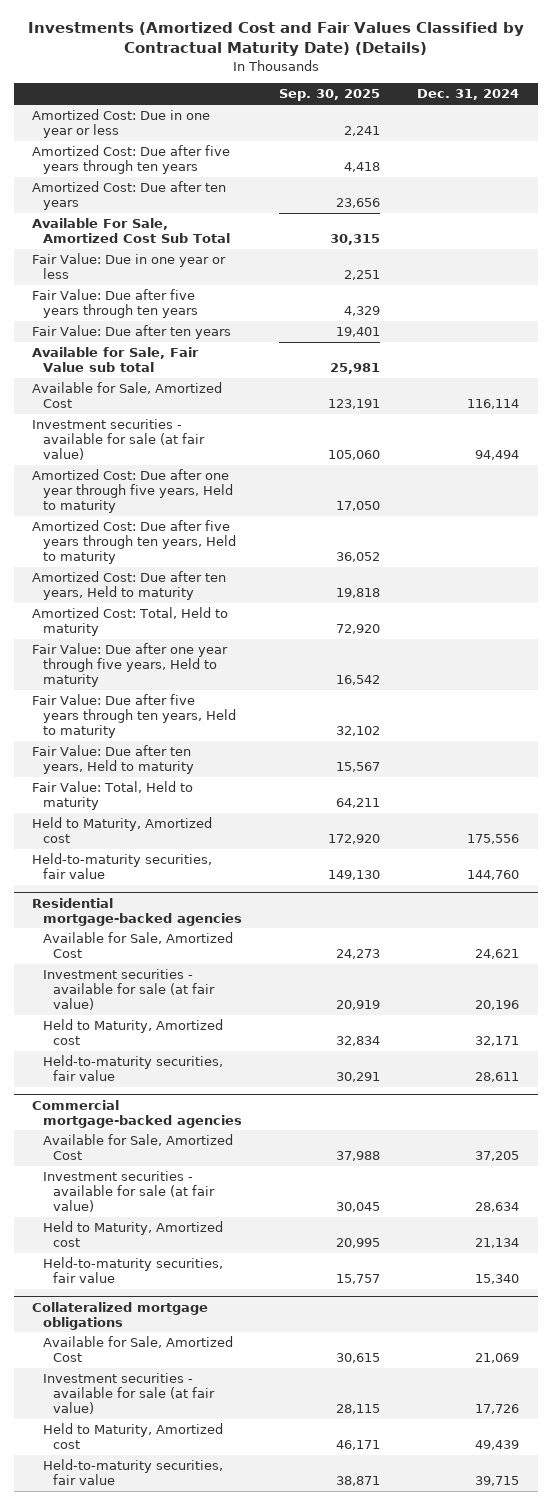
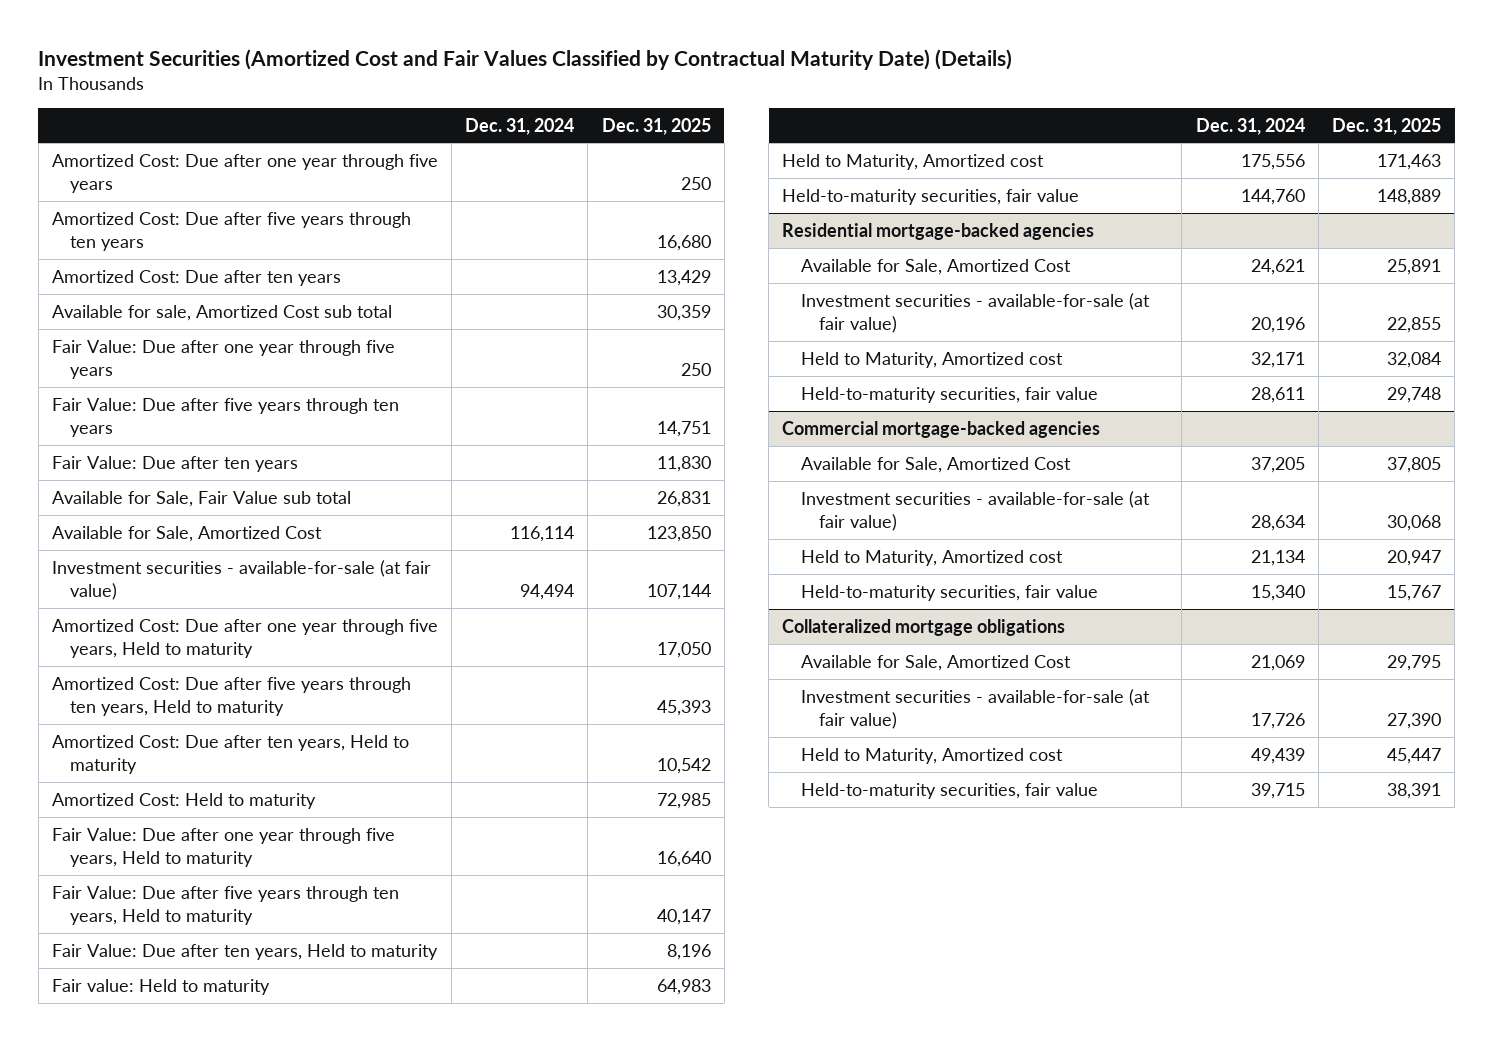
[27,22,524,57] Investments (Amortized Cost and Fair Values Classified by Contractual Maturity Date) (Details) -> [38,48,1013,70] Investment Securities (Amortized Cost and Fair Values Classified by Contractual Maturity Date) (Details)
[279,89,381,102] Sep. 30, 2025 -> none
none -> [601,117,711,135] Dec. 31, 2025
[32,109,211,139] Amortized Cost: Due in one year or less -> none
none -> [51,153,438,193] Amortized Cost: Due after one year through five years
[32,253,227,280] Fair Value: Due in one year or less -> none
[32,218,230,244] Available For Sale, Amortized Cost Sub Total -> [51,304,392,321] Available for sale, Amortized Cost sub total
none -> [51,339,395,379] Fair Value: Due after one year through five years
[32,419,205,461] Investment securities - available for sale (at fair value) -> [51,559,431,600] Investment securities - available-for-sale (at fair value)
[32,607,229,637] Amortized Cost: Total, Held to maturity -> [51,792,316,809] Amortized Cost: Held to maturity
[32,781,194,811] Fair Value: Total, Held to maturity -> [51,978,270,995] Fair value: Held to maturity
[42,969,216,1011] Investment securities - available for sale (at fair value) -> [800,292,1150,333] Investment securities - available-for-sale (at fair value)
[42,1171,216,1213] Investment securities - available for sale (at fair value) -> [800,490,1150,531] Investment securities - available-for-sale (at fair value)
[42,1373,216,1415] Investment securities - available for sale (at fair value) -> [800,688,1150,729] Investment securities - available-for-sale (at fair value)

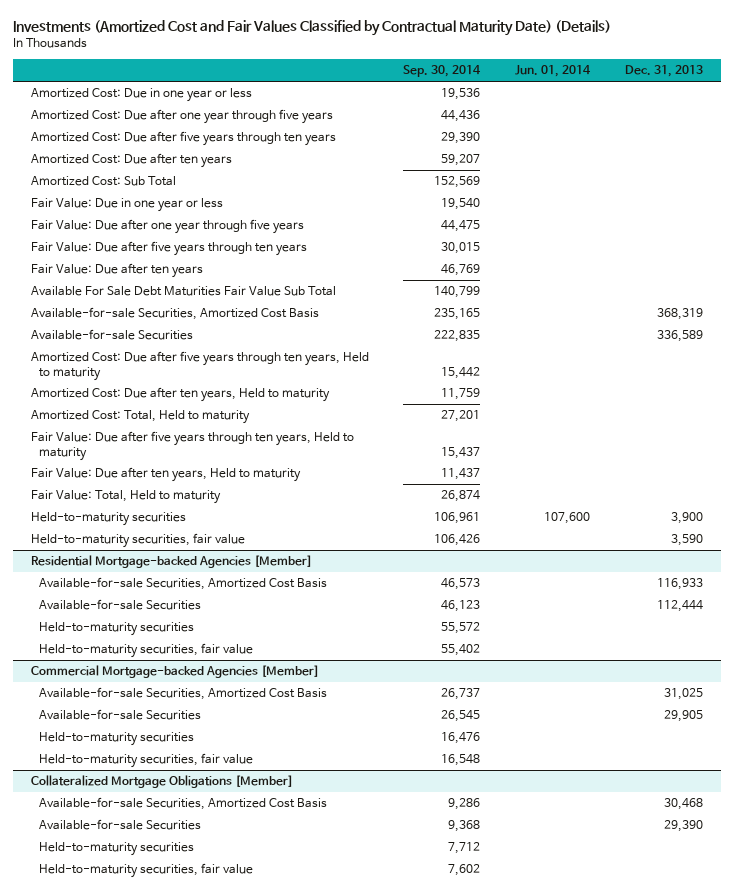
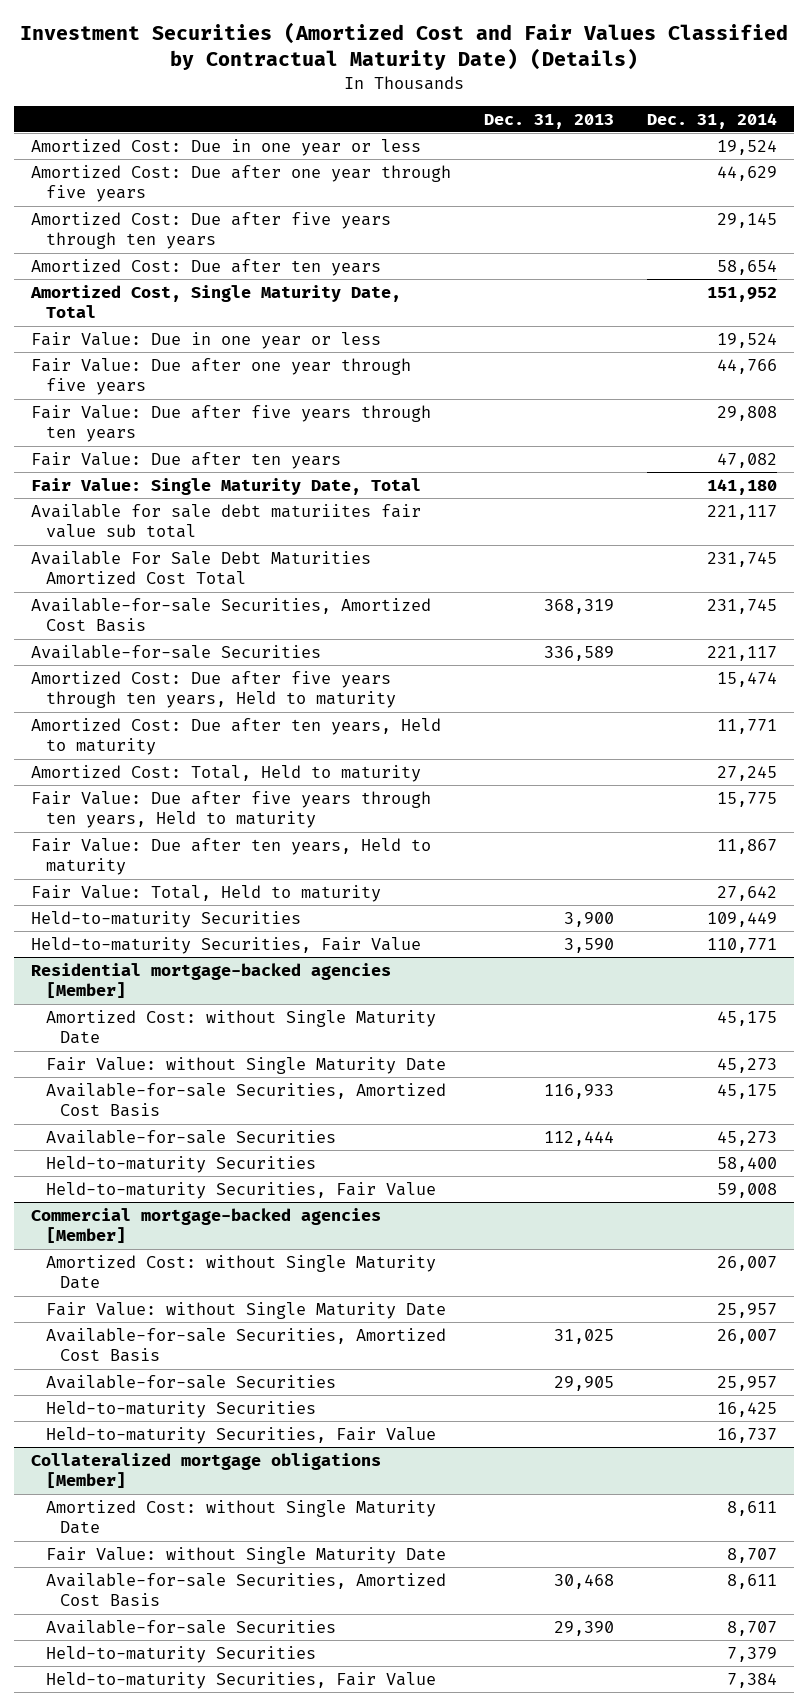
[13,20,612,37] Investments (Amortized Cost and Fair Values Classified by Contractual Maturity Date) (Details) -> [20,22,789,71] Investment Securities (Amortized Cost and Fair Values Classified by Contractual Maturity Date) (Details)
[403,65,482,78] Sep. 30, 2014 -> none
[515,65,592,78] Jun. 01, 2014 -> none
none -> [647,112,778,129] Dec. 31, 2014
[30,176,176,187] Amortized Cost: Sub Total -> none
none -> [29,284,401,319] Amortized Cost, Single Maturity Date, Total
none -> [30,477,421,495] Fair Value: Single Maturity Date, Total
[30,286,336,297] Available For Sale Debt Maturities Fair Value Sub Total -> [30,503,421,539] Available for sale debt maturiites fair value sub total
none -> [30,550,371,586] Available For Sale Debt Maturities Amortized Cost Total
[30,512,186,527] Held-to-maturity securities -> [30,910,301,928] Held-to-maturity Securities
[30,533,245,549] Held-to-maturity securities, fair value -> [30,936,421,954] Held-to-maturity Securities, Fair Value
[30,555,312,569] Residential Mortgage-backed Agencies [Member] -> [30,962,391,999] Residential mortgage-backed agencies [Member]
none -> [45,1009,436,1045] Amortized Cost: without Single Maturity Date
none -> [45,1056,446,1074] Fair Value: without Single Maturity Date
[39,622,195,637] Held-to-maturity securities -> [45,1155,316,1173] Held-to-maturity Securities
[39,643,254,659] Held-to-maturity securities, fair value -> [45,1181,436,1199] Held-to-maturity Securities, Fair Value
[30,665,319,679] Commercial Mortgage-backed Agencies [Member] -> [30,1207,381,1244] Commercial mortgage-backed agencies [Member]
none -> [45,1254,436,1290] Amortized Cost: without Single Maturity Date
none -> [45,1301,446,1319] Fair Value: without Single Maturity Date
[39,732,195,747] Held-to-maturity securities -> [45,1400,316,1418] Held-to-maturity Securities
[39,753,254,769] Held-to-maturity securities, fair value -> [45,1426,436,1444] Held-to-maturity Securities, Fair Value
[30,775,293,789] Collateralized Mortgage Obligations [Member] -> [30,1452,381,1489] Collateralized mortgage obligations [Member]
none -> [45,1499,436,1535] Amortized Cost: without Single Maturity Date
none -> [45,1546,446,1564] Fair Value: without Single Maturity Date
[39,842,195,857] Held-to-maturity securities -> [45,1645,316,1663] Held-to-maturity Securities
[39,863,254,879] Held-to-maturity securities, fair value -> [45,1671,436,1689] Held-to-maturity Securities, Fair Value

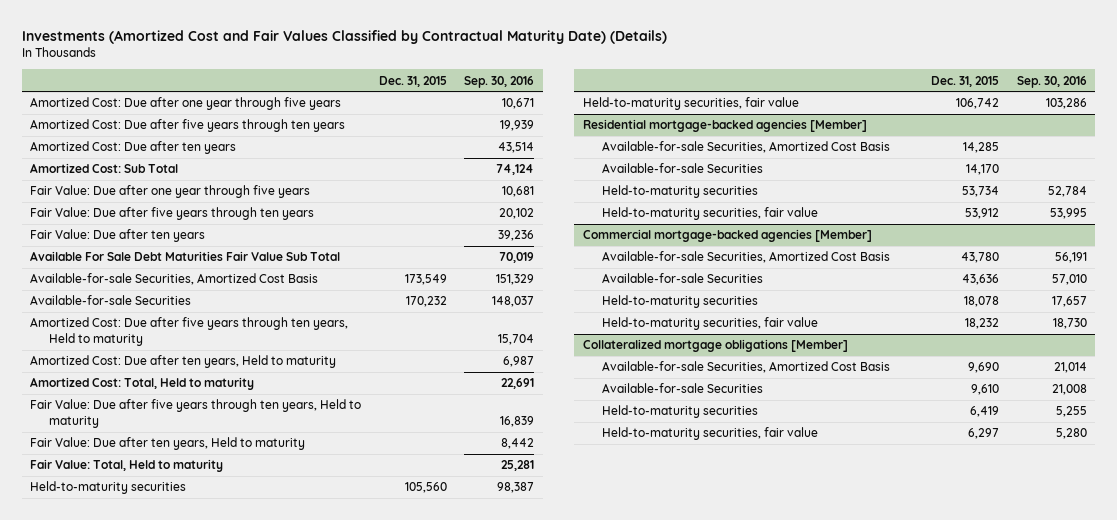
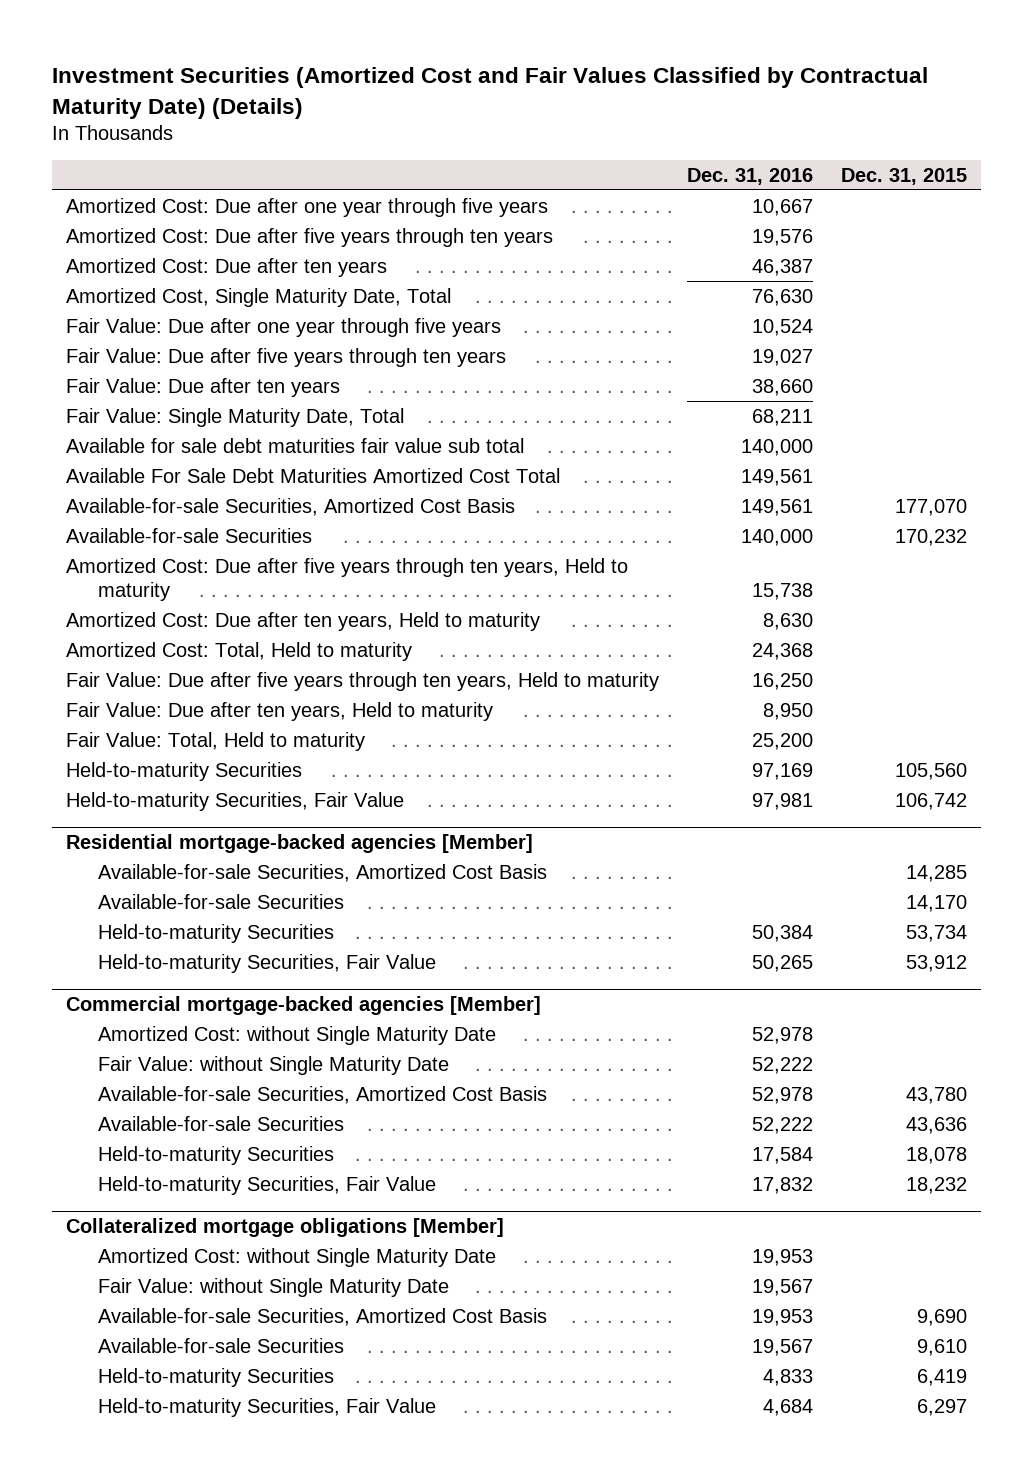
[21,29,667,44] Investments (Amortized Cost and Fair Values Classified by Contractual Maturity Date) (Details) -> [52,67,929,119] Investment Securities (Amortized Cost and Fair Values Classified by Contractual Maturity Date) (Details)
[464,75,535,88] Sep. 30, 2016 -> none
none -> [687,167,814,185] Dec. 31, 2016
[30,163,179,174] Amortized Cost: Sub Total -> none
none -> [66,287,452,307] Amortized Cost, Single Maturity Date, Total
none -> [66,407,405,427] Fair Value: Single Maturity Date, Total
[30,251,341,262] Available For Sale Debt Maturities Fair Value Sub Total -> [66,437,525,453] Available for sale debt maturities fair value sub total
none -> [66,467,561,483] Available For Sale Debt Maturities Amortized Cost Total
[404,274,447,286] 173,549 -> [895,498,968,516] 177,070
[30,481,187,495] Held-to-maturity securities -> [66,761,303,781] Held-to-maturity Securities
[582,97,799,111] Held-to-maturity securities, fair value -> [66,791,405,811] Held-to-maturity Securities, Fair Value
[601,185,758,199] Held-to-maturity securities -> [97,923,334,943] Held-to-maturity Securities
[601,207,818,221] Held-to-maturity securities, fair value -> [97,953,436,973] Held-to-maturity Securities, Fair Value
none -> [97,1025,496,1045] Amortized Cost: without Single Maturity Date
none -> [97,1055,449,1075] Fair Value: without Single Maturity Date
[601,295,758,309] Held-to-maturity securities -> [97,1145,334,1165] Held-to-maturity Securities
[601,317,818,331] Held-to-maturity securities, fair value -> [97,1175,436,1195] Held-to-maturity Securities, Fair Value
none -> [97,1247,496,1267] Amortized Cost: without Single Maturity Date
none -> [97,1277,449,1297] Fair Value: without Single Maturity Date
[601,405,758,419] Held-to-maturity securities -> [97,1367,334,1387] Held-to-maturity Securities
[601,427,818,441] Held-to-maturity securities, fair value -> [97,1397,436,1417] Held-to-maturity Securities, Fair Value

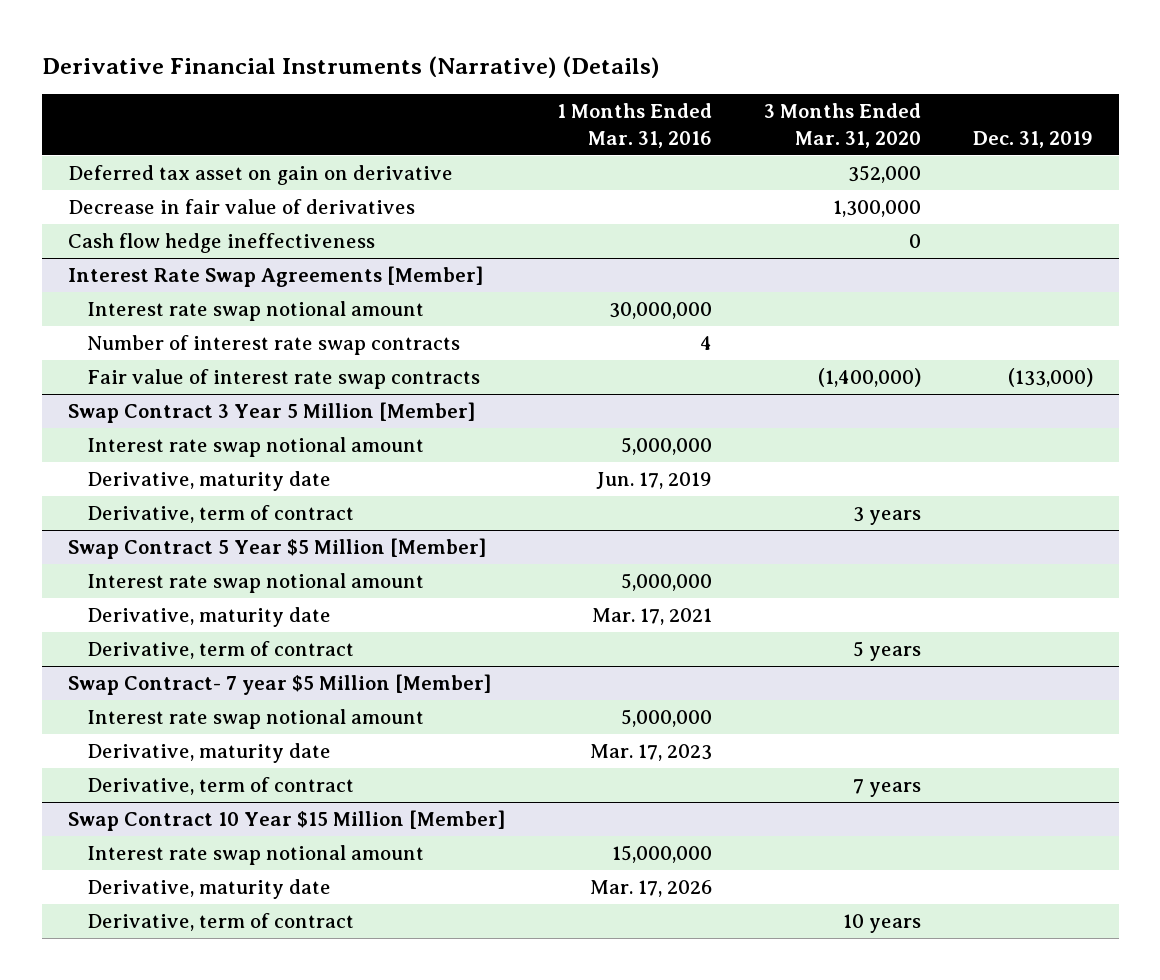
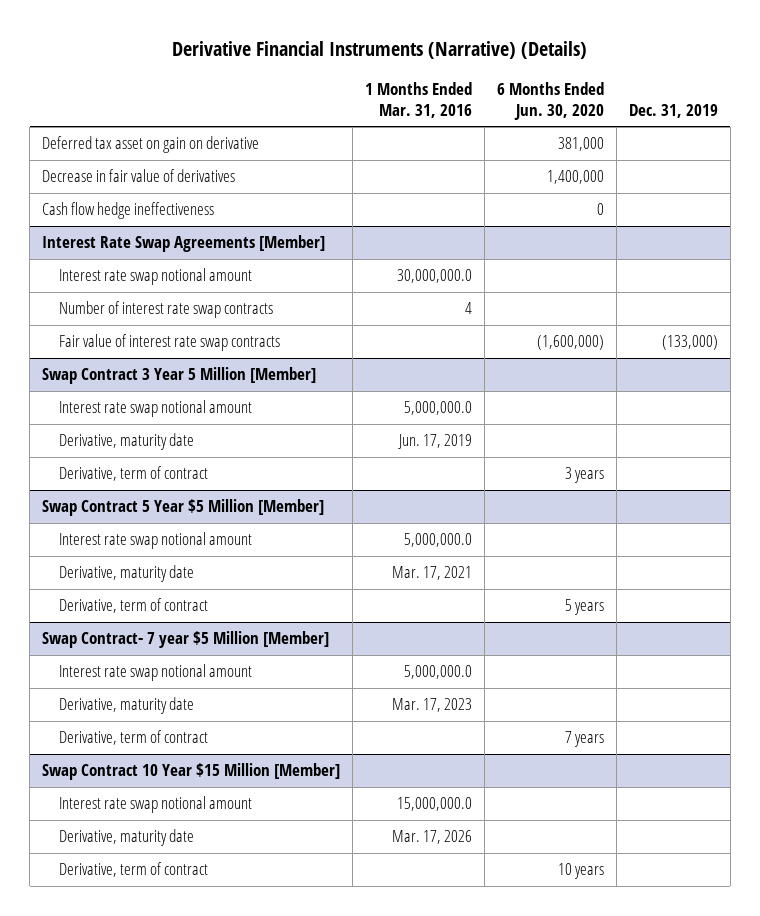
[763,103,921,148] 3 Months Ended Mar. 31, 2020 -> none
none -> [496,82,604,120] 6 Months Ended Jun. 30, 2020
[608,302,712,320] 30,000,000 -> [396,269,472,284] 30,000,000.0
[620,437,712,456] 5,000,000 -> [403,401,472,416] 5,000,000.0
[620,573,712,592] 5,000,000 -> [403,533,472,548] 5,000,000.0
[620,709,712,728] 5,000,000 -> [403,665,472,680] 5,000,000.0
[611,845,712,864] 15,000,000 -> [396,797,472,812] 15,000,000.0

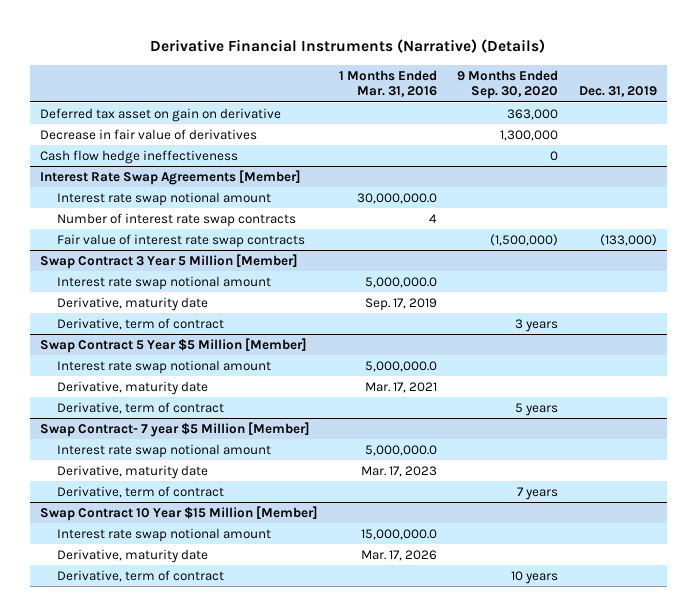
[496,82,604,120] 6 Months Ended Jun. 30, 2020 -> none
none -> [457,69,559,100] 9 Months Ended Sep. 30, 2020
[397,434,472,450] Jun. 17, 2019 -> [364,297,437,311] Sep. 17, 2019

